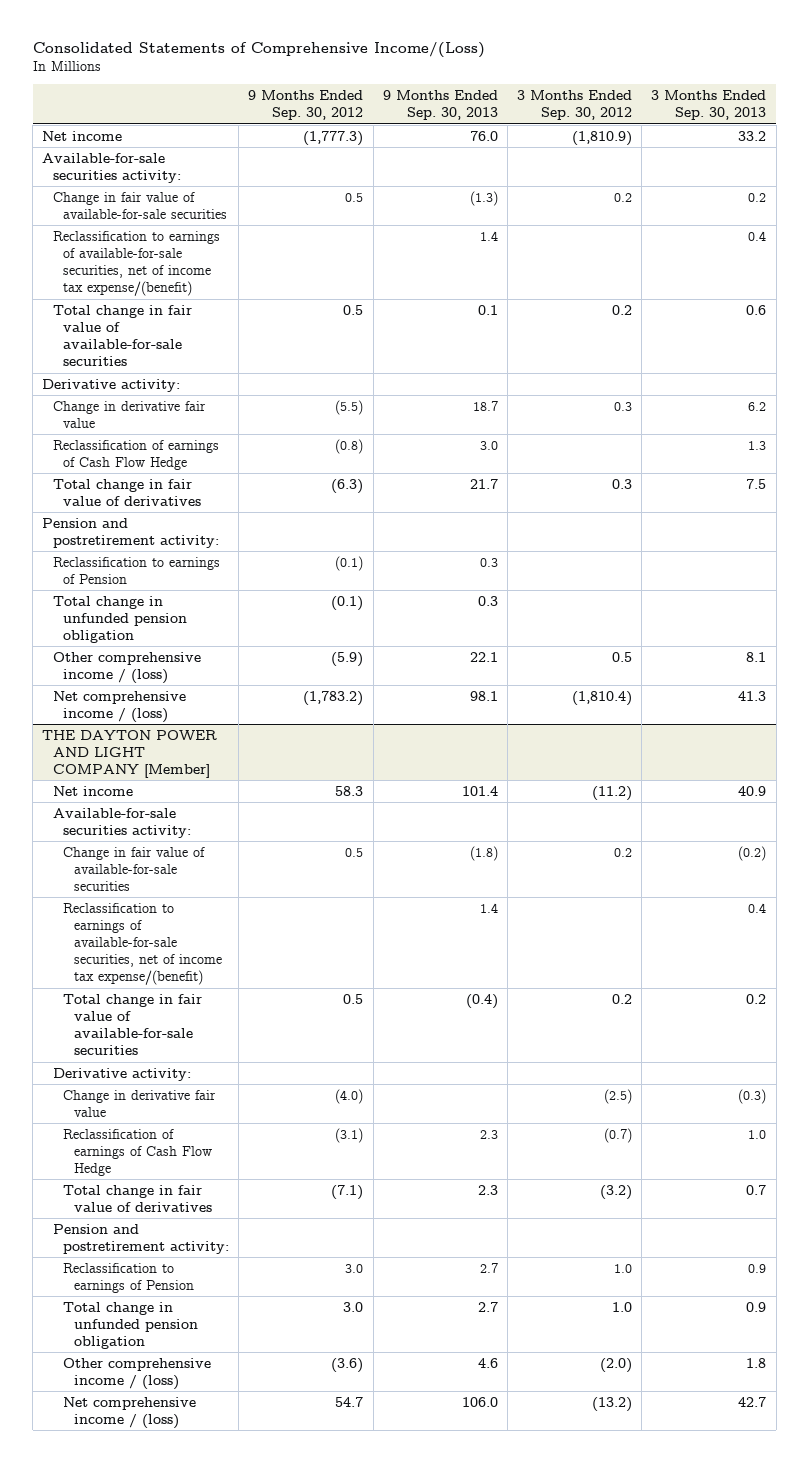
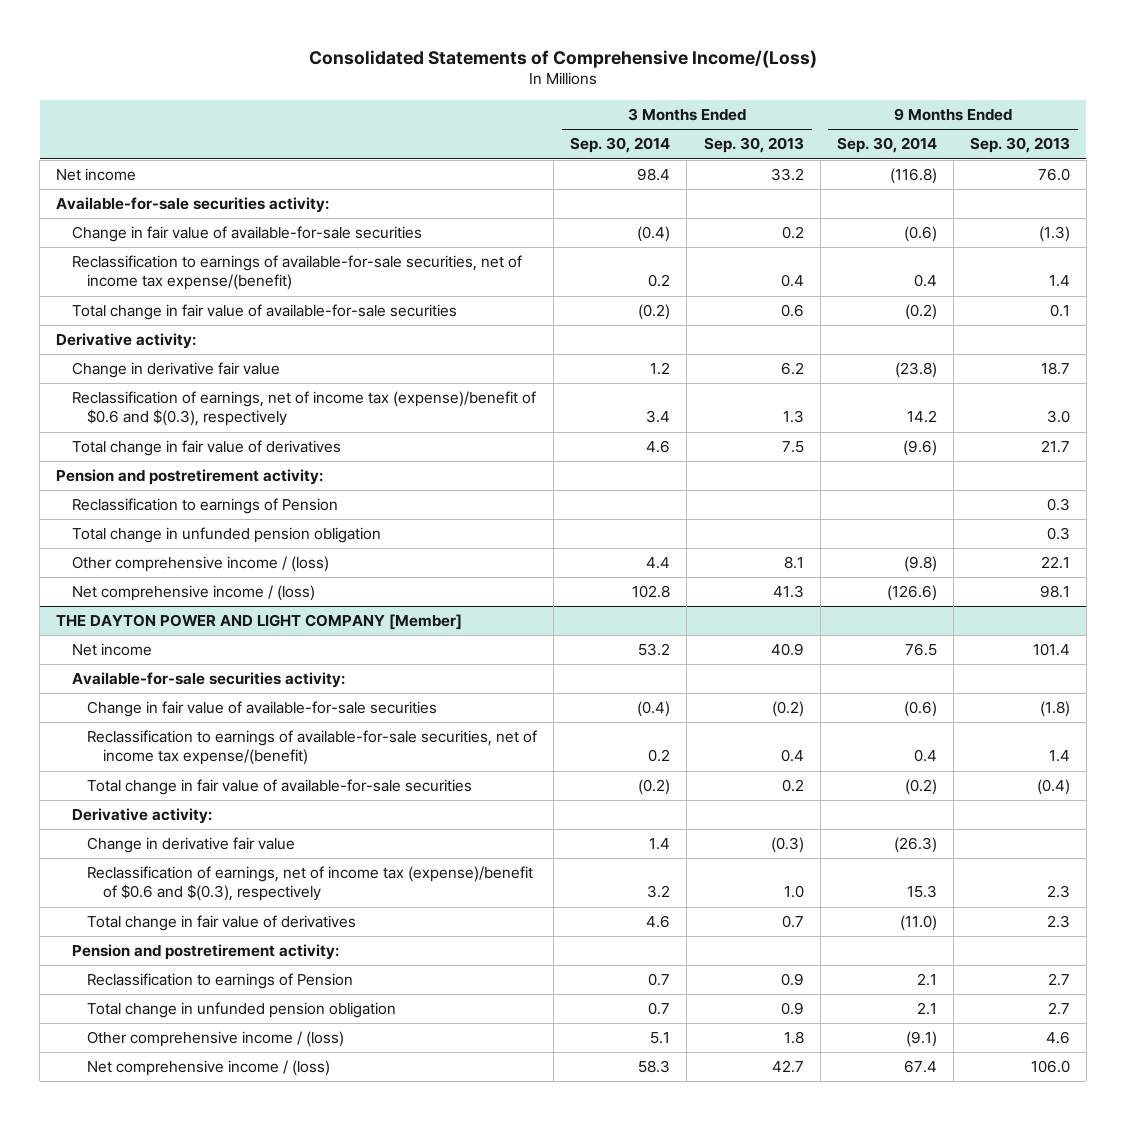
[248,90,364,121] 9 Months Ended Sep. 30, 2012 -> none
[517,90,633,121] 3 Months Ended Sep. 30, 2012 -> none
none -> [570,137,671,154] Sep. 30, 2014
none -> [836,137,937,154] Sep. 30, 2014
[52,439,219,470] Reclassification of earnings of Cash Flow Hedge -> [71,391,536,427] Reclassification of earnings, net of income tax (expense)/benefit of $0.6 and $(0.3), respectively
[63,1128,212,1176] Reclassification of earnings of Cash Flow Hedge -> [87,866,534,902] Reclassification of earnings, net of income tax (expense)/benefit of $0.6 and $(0.3), respectively

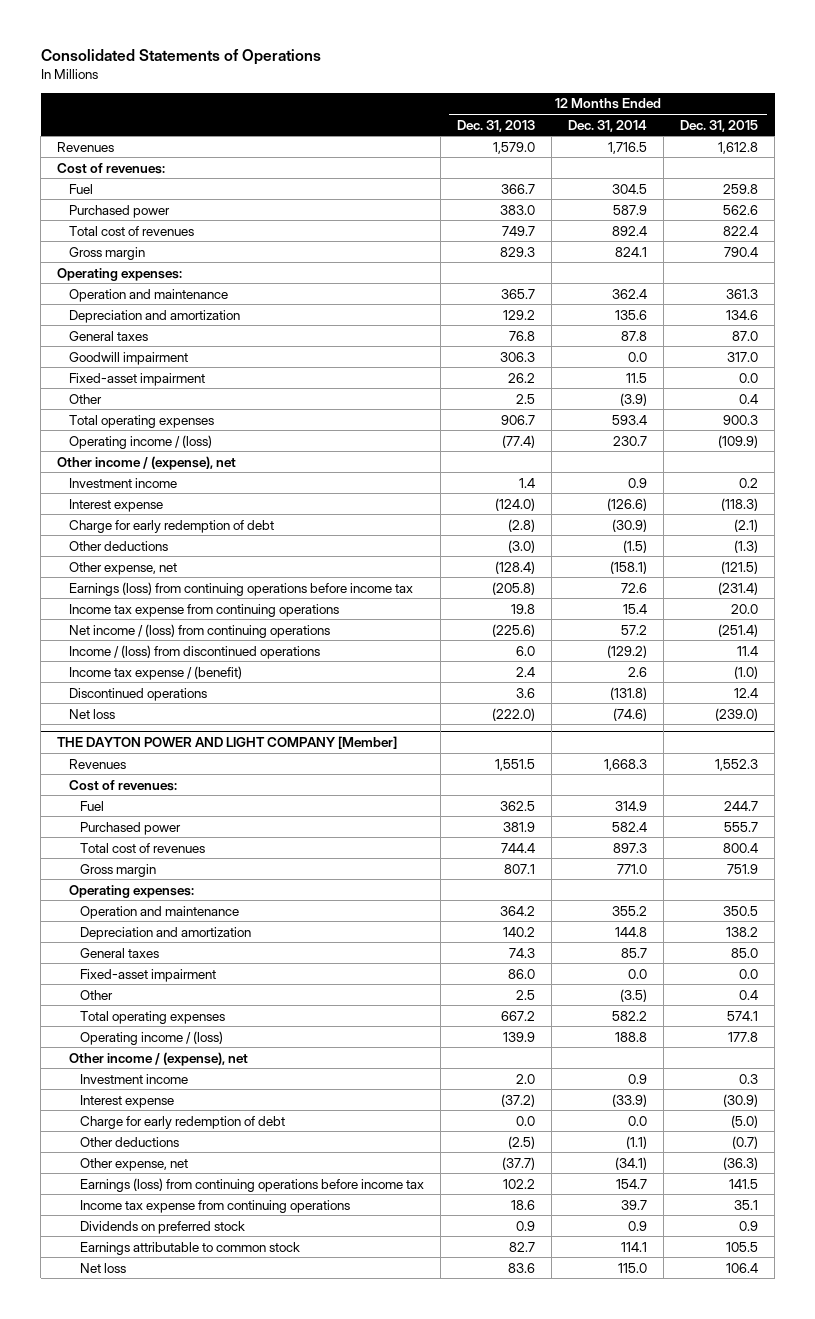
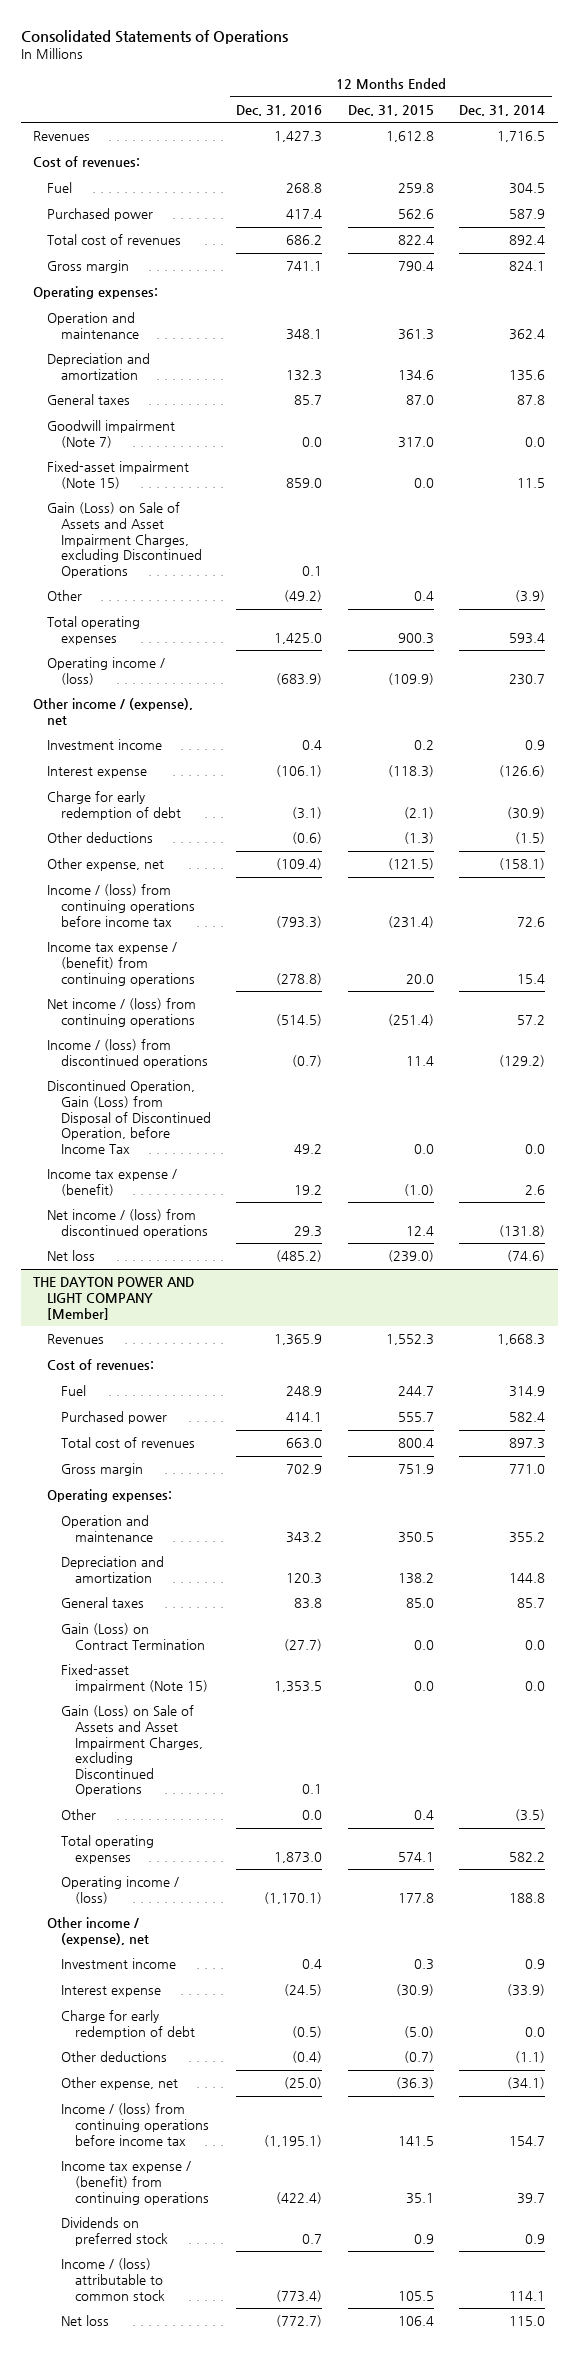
[457,119,536,132] Dec. 31, 2013 -> none
none -> [236,104,323,116] Dec. 31, 2016
[68,351,188,365] Goodwill impairment -> [47,420,176,448] Goodwill impairment (Note 7)
[68,372,205,386] Fixed-asset impairment -> [47,461,190,489] Fixed-asset impairment (Note 15)
none -> [47,502,203,578] Gain (Loss) on Sale of Assets and Asset Impairment Charges, excluding Discontinued Operations
[68,581,413,596] Earnings (loss) from continuing operations before income tax -> [47,884,196,927] Income / (loss) from continuing operations before income tax
[68,603,339,617] Income tax expense from continuing operations -> [47,942,196,986] Income tax expense / (benefit) from continuing operations
none -> [47,1080,212,1154] Discontinued Operation, Gain (Loss) from Disposal of Discontinued Operation, before Income Tax
[68,687,207,701] Discontinued operations -> [47,1209,209,1238] Net income / (loss) from discontinued operations
none -> [61,1623,205,1650] Gain (Loss) on Contract Termination
[80,968,217,982] Fixed-asset impairment -> [61,1664,208,1693] Fixed-asset impairment (Note 15)
none -> [61,1705,203,1797] Gain (Loss) on Sale of Assets and Asset Impairment Charges, excluding Discontinued Operations
[80,1177,425,1192] Earnings (loss) from continuing operations before income tax -> [61,2103,209,2146] Income / (loss) from continuing operations before income tax
[80,1199,351,1213] Income tax expense from continuing operations -> [61,2161,209,2205] Income tax expense / (benefit) from continuing operations
[80,1241,301,1255] Earnings attributable to common stock -> [61,2258,165,2301] Income / (loss) attributable to common stock

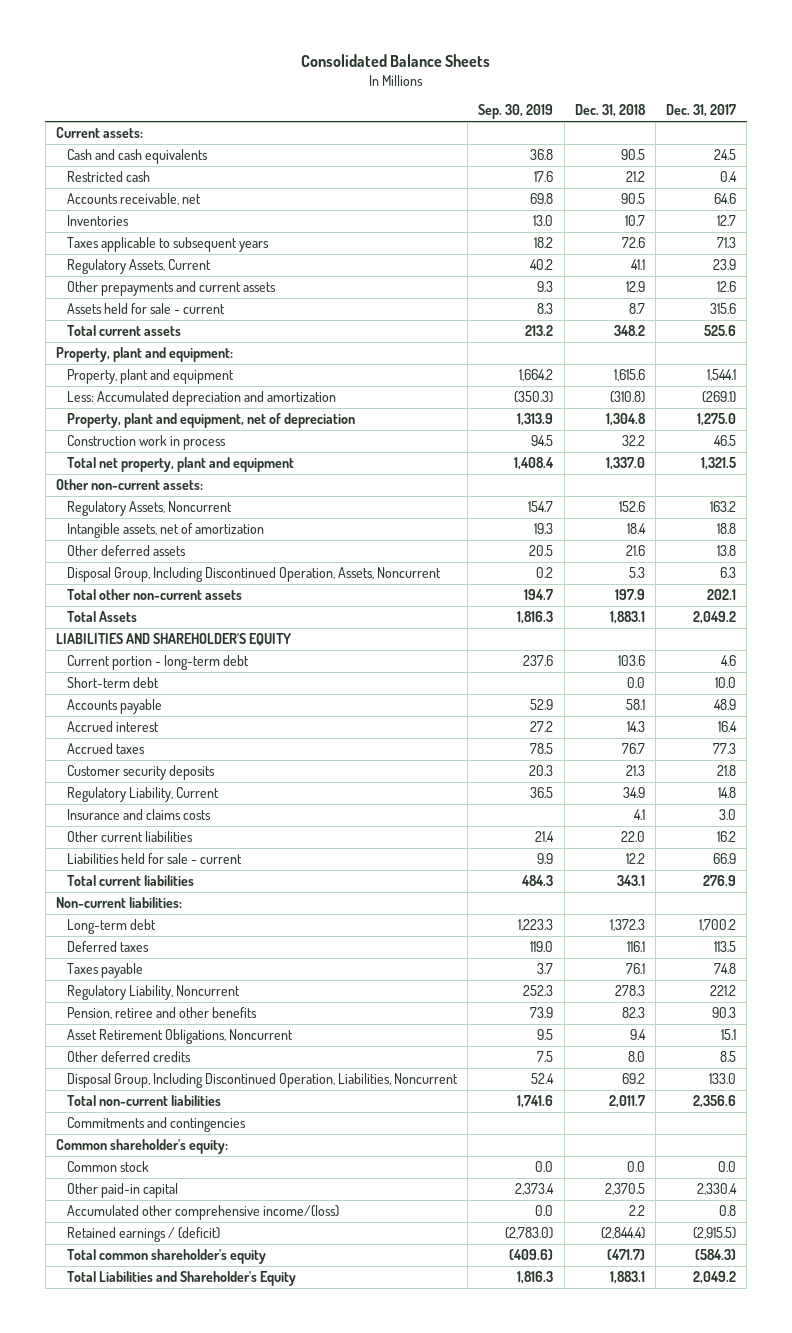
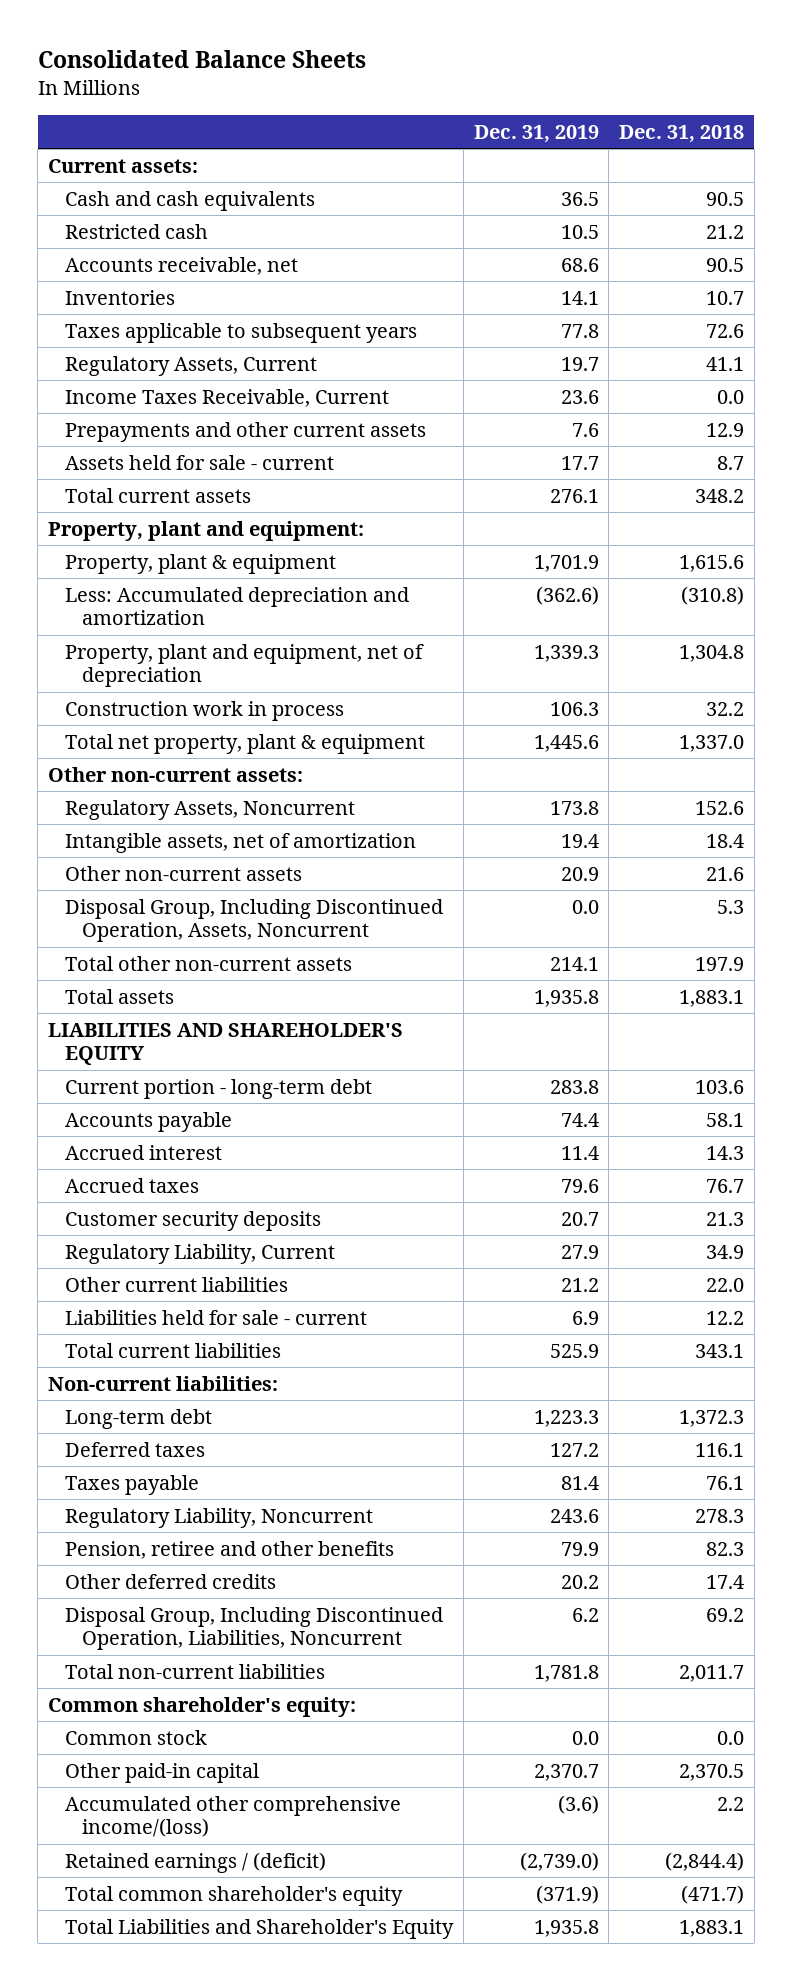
[478,104,554,120] Sep. 30, 2019 -> none
[666,104,737,118] Dec. 31, 2017 -> none
none -> [473,124,599,143] Dec. 31, 2019
none -> [65,388,390,407] Income Taxes Receivable, Current
[67,281,277,297] Other prepayments and current assets -> [65,421,427,442] Prepayments and other current assets
[67,369,235,385] Property, plant and equipment -> [65,553,337,574] Property, plant & equipment
[67,457,295,473] Total net property, plant and equipment -> [65,733,426,754] Total net property, plant & equipment
[67,545,187,557] Other deferred assets -> [65,865,303,881] Other non-current assets
[67,611,138,623] Total Assets -> [65,988,175,1004] Total assets
[67,677,160,689] Short-term debt -> none
[67,809,212,821] Insurance and claims costs -> none
[67,1029,294,1045] Asset Retirement Obligations, Noncurrent -> none
[627,1051,645,1063] 8.0 -> [705,1574,744,1589] 17.4
[67,1117,247,1133] Commitments and contingencies -> none

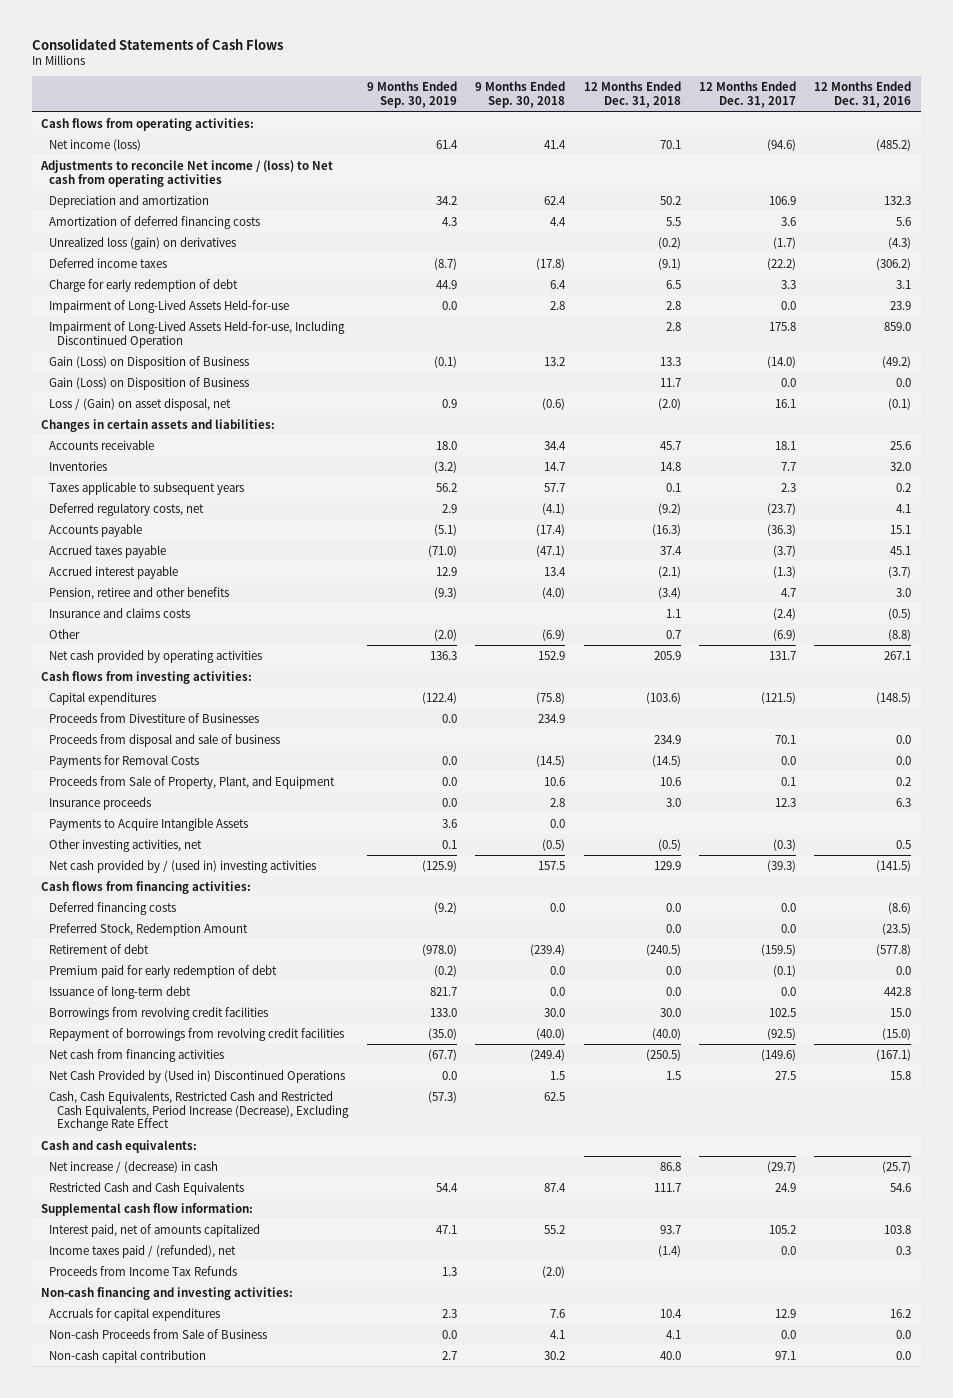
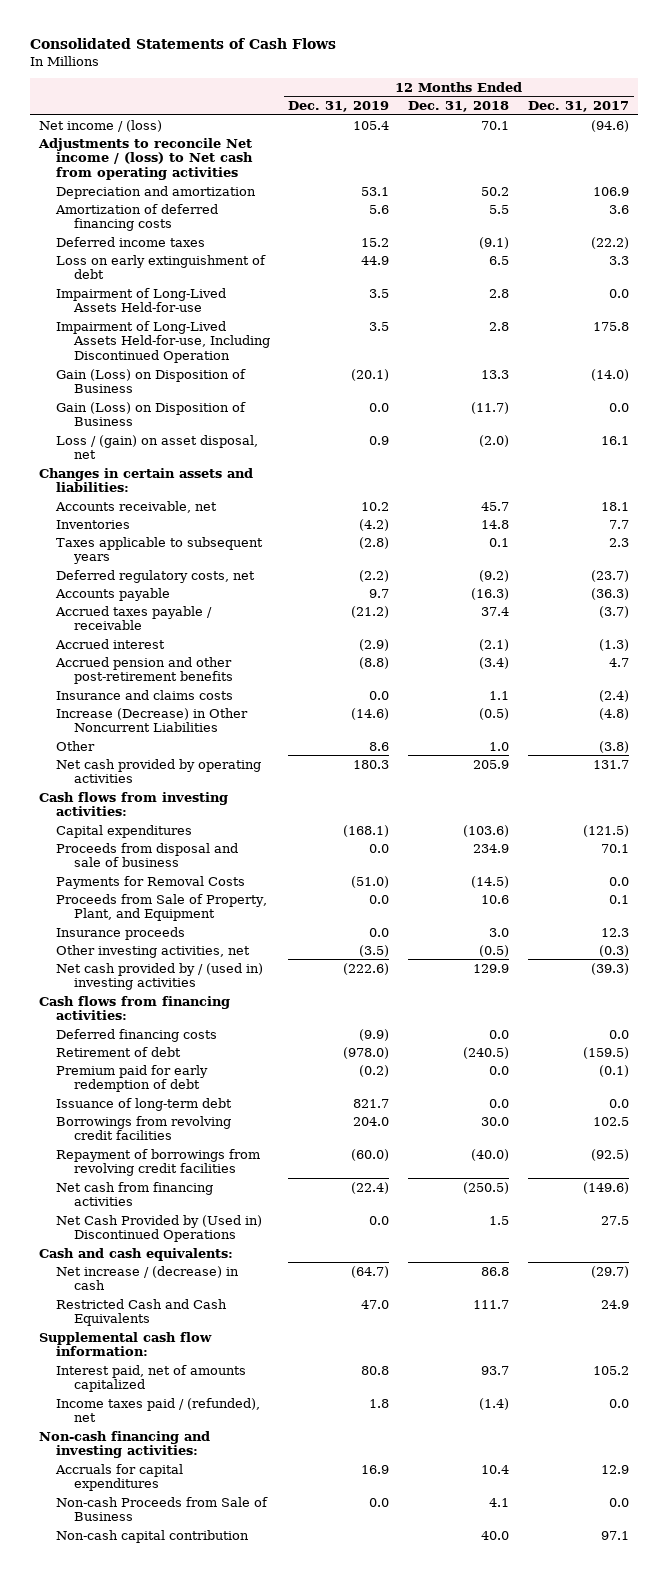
[366,81,457,108] 9 Months Ended Sep. 30, 2019 -> none
[475,81,566,108] 9 Months Ended Sep. 30, 2018 -> none
[814,81,912,108] 12 Months Ended Dec. 31, 2016 -> none
none -> [288,100,390,112] Dec. 31, 2019
[41,117,255,131] Cash flows from operating activities: -> none
[49,138,142,151] Net income (loss) -> [39,119,163,132] Net income / (loss)
[49,236,237,250] Unrealized loss (gain) on derivatives -> none
[49,278,239,292] Charge for early redemption of debt -> [56,254,267,280] Loss on early extinguishment of debt
[659,377,681,387] 11.7 -> [471,401,510,414] (11.7)
[49,397,232,411] Loss / (Gain) on asset disposal, net -> [56,434,259,460] Loss / (gain) on asset disposal, net
[49,439,155,450] Accounts receivable -> [55,500,218,513] Accounts receivable, net
[49,544,167,558] Accrued taxes payable -> [55,605,213,631] Accrued taxes payable / receivable
[49,565,179,579] Accrued interest payable -> [55,638,166,649] Accrued interest
[49,586,230,600] Pension, retiree and other benefits -> [55,656,233,685] Accrued pension and other post-retirement benefits
none -> [56,707,249,733] Increase (Decrease) in Other Noncurrent Liabilities
[665,629,681,639] 0.7 -> [489,741,510,751] 1.0
[773,628,797,641] (6.9) -> [599,740,630,753] (3.8)
[49,712,260,723] Proceeds from Divestiture of Businesses -> none
[49,817,249,831] Payments to Acquire Intangible Assets -> none
[49,922,249,936] Preferred Stock, Redemption Amount -> none
[49,1090,350,1132] Cash, Cash Equivalents, Restricted Cash and Restricted Cash Equivalents, Period Increase (Decrease), Excluding Exchange Rate Effect -> none
[49,1265,238,1276] Proceeds from Income Tax Refunds -> none

